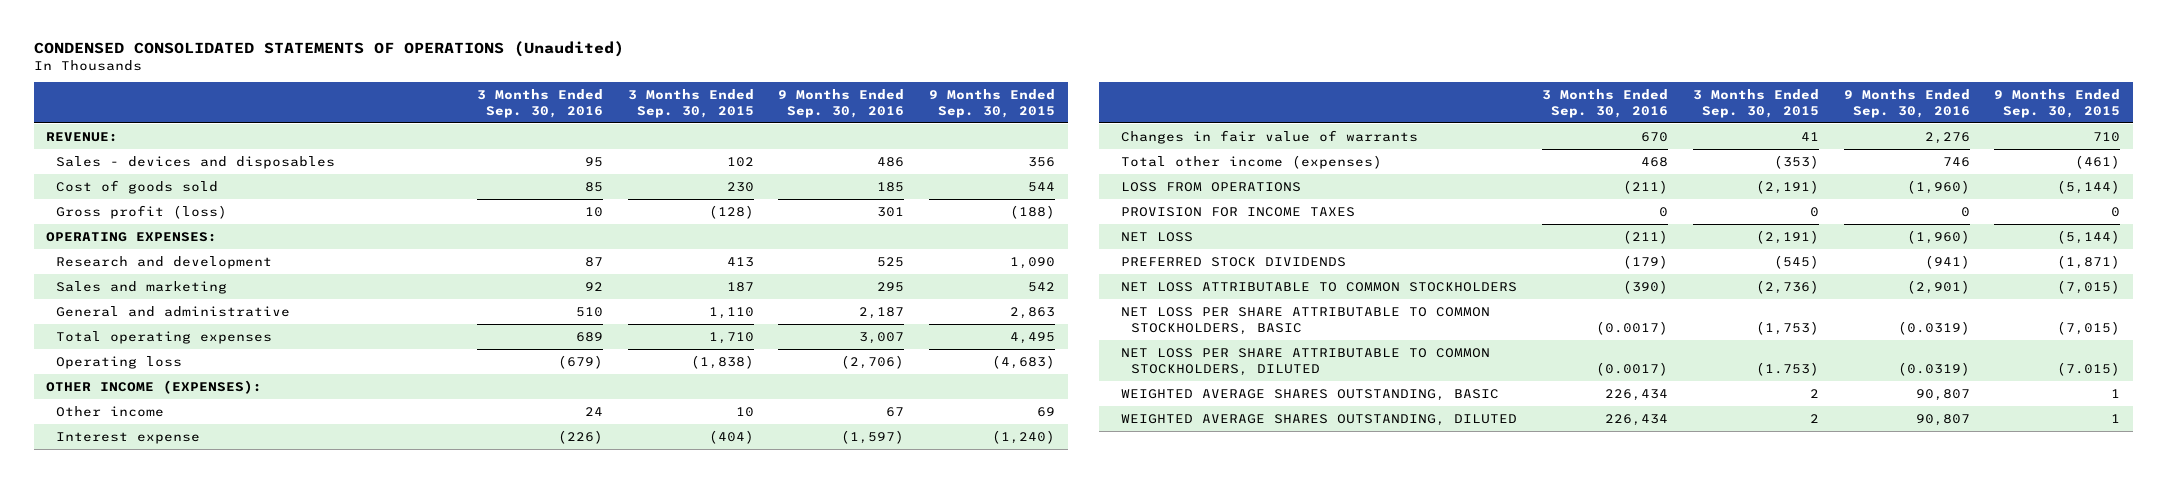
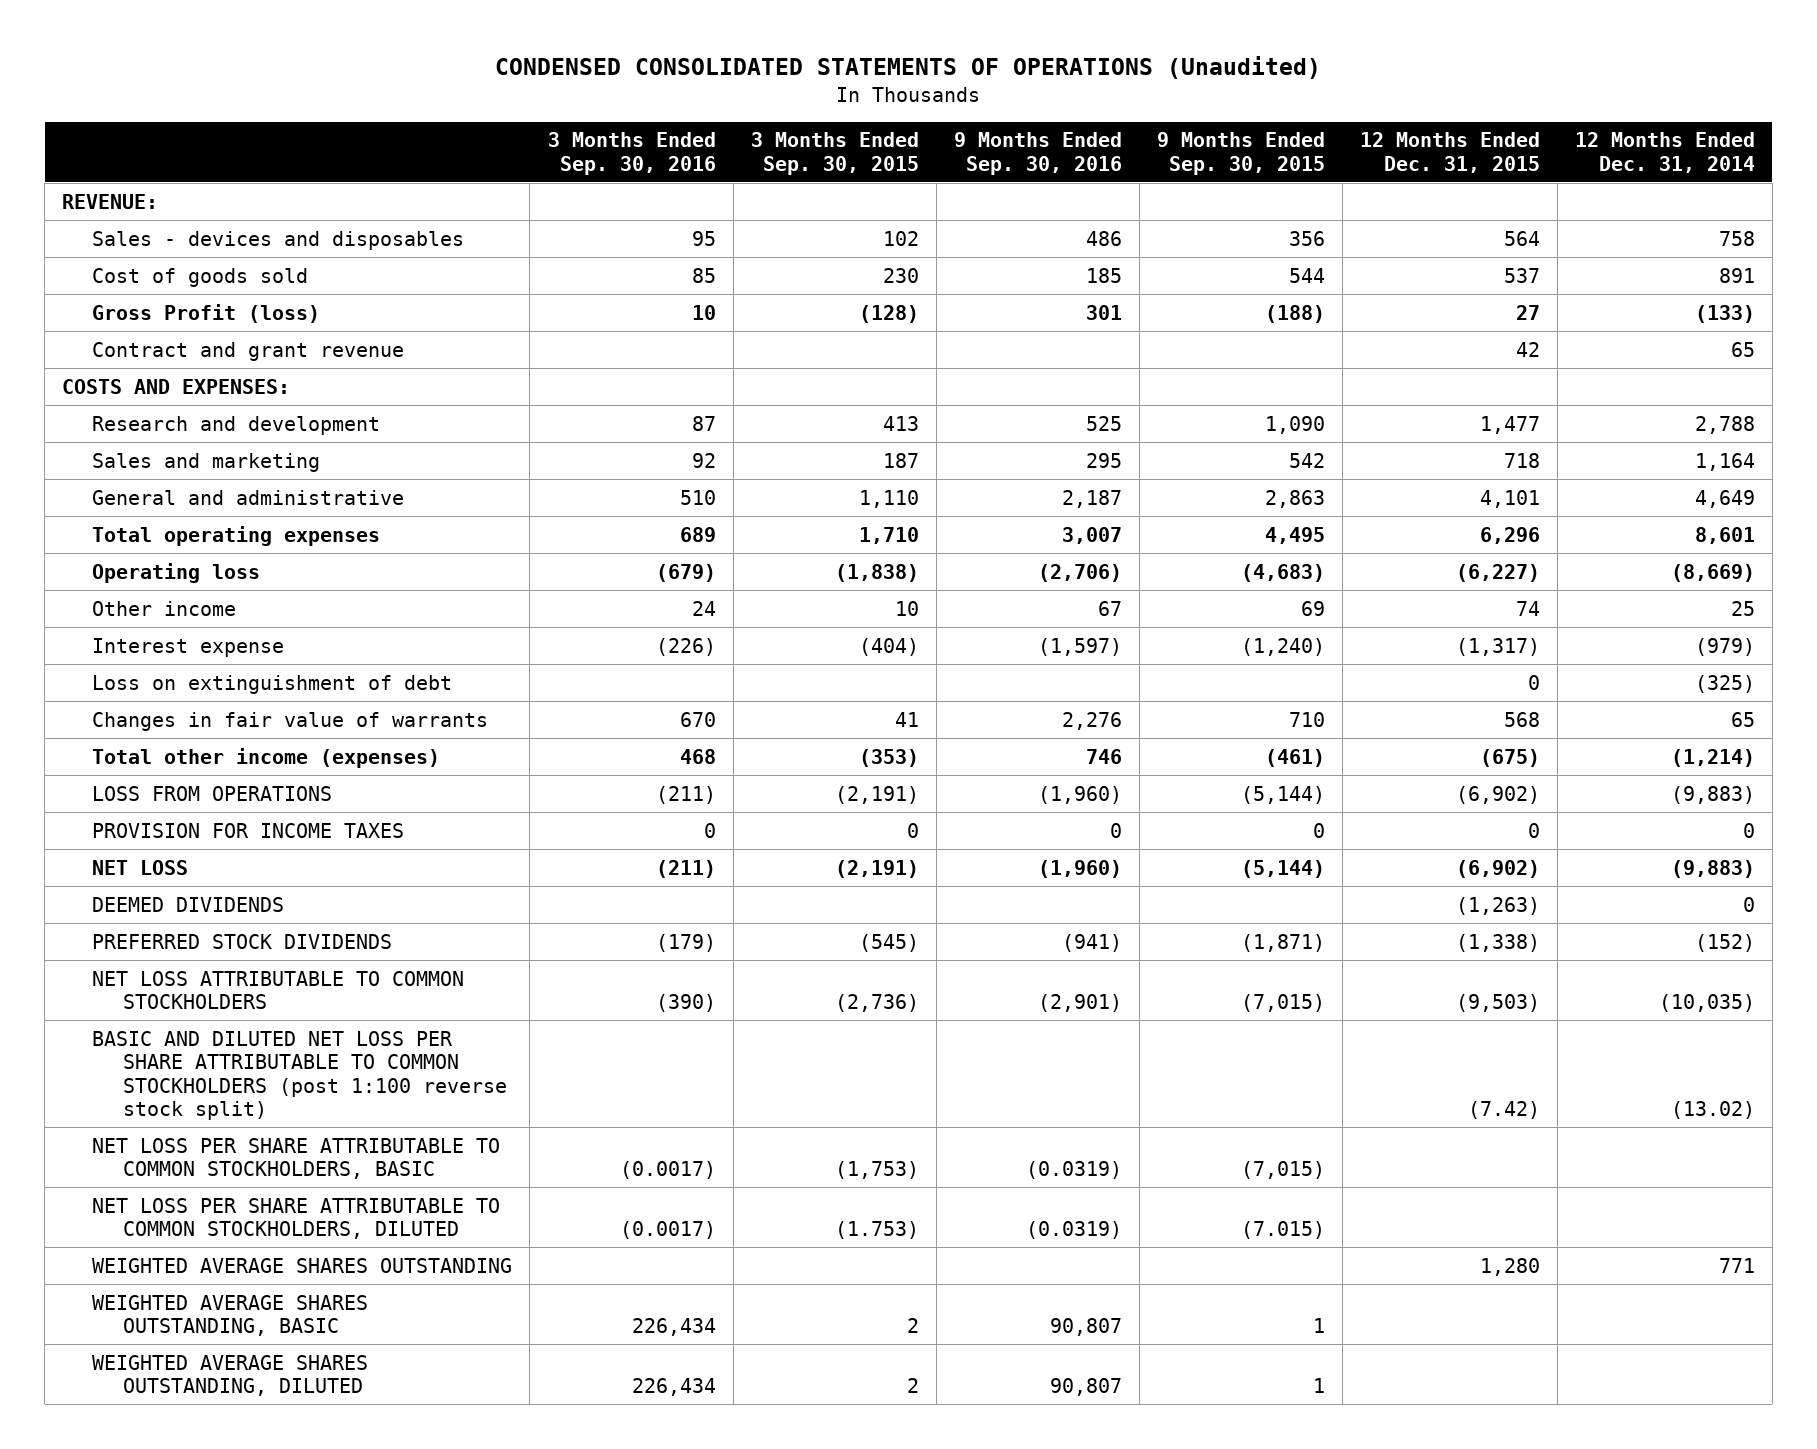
none -> [1359,132,1540,173] 12 Months Ended Dec. 31, 2015
none -> [1574,132,1755,173] 12 Months Ended Dec. 31, 2014
[56,204,228,219] Gross profit (loss) -> [92,303,321,323] Gross Profit (loss)
none -> [92,341,405,361] Contract and grant revenue
[45,231,217,242] OPERATING EXPENSES: -> [62,378,291,394] COSTS AND EXPENSES:
[45,379,262,394] OTHER INCOME (EXPENSES): -> none
none -> [92,674,453,694] Loss on extinguishment of debt
none -> [92,896,285,912] DEEMED DIVIDENDS
none -> [92,1030,507,1120] BASIC AND DILUTED NET LOSS PER SHARE ATTRIBUTABLE TO COMMON STOCKHOLDERS (post 1:100 reverse stock split)
none -> [92,1257,513,1273] WEIGHTED AVERAGE SHARES OUTSTANDING

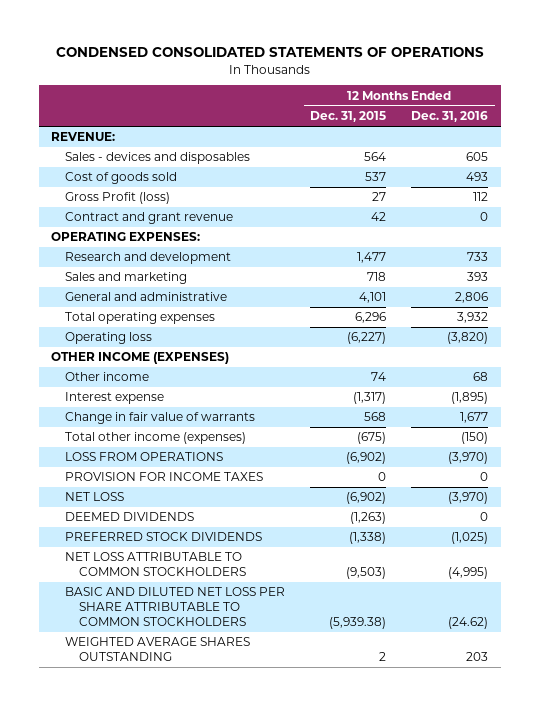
[495,56,1322,80] CONDENSED CONSOLIDATED STATEMENTS OF OPERATIONS (Unaudited) -> [55,47,484,58] CONDENSED CONSOLIDATED STATEMENTS OF OPERATIONS
[547,132,716,175] 3 Months Ended Sep. 30, 2016 -> none
[750,132,919,175] 3 Months Ended Sep. 30, 2015 -> none
[953,132,1122,175] 9 Months Ended Sep. 30, 2016 -> none
[1156,132,1325,175] 9 Months Ended Sep. 30, 2015 -> none
[1574,132,1755,173] 12 Months Ended Dec. 31, 2014 -> none
none -> [411,111,489,123] Dec. 31, 2016
[62,378,291,394] COSTS AND EXPENSES: -> [51,232,201,242] OPERATING EXPENSES:
none -> [51,352,230,365] OTHER INCOME (EXPENSES)
[92,674,453,694] Loss on extinguishment of debt -> none
[92,711,489,731] Changes in fair value of warrants -> [65,412,256,425] Change in fair value of warrants
[92,1137,501,1180] NET LOSS PER SHARE ATTRIBUTABLE TO COMMON STOCKHOLDERS, BASIC -> none
[92,1197,501,1240] NET LOSS PER SHARE ATTRIBUTABLE TO COMMON STOCKHOLDERS, DILUTED -> none
[92,1294,369,1337] WEIGHTED AVERAGE SHARES OUTSTANDING, BASIC -> none
[92,1354,369,1397] WEIGHTED AVERAGE SHARES OUTSTANDING, DILUTED -> none
[92,1030,507,1120] BASIC AND DILUTED NET LOSS PER SHARE ATTRIBUTABLE TO COMMON STOCKHOLDERS (post 1:100 reverse stock split) -> [65,587,286,626] BASIC AND DILUTED NET LOSS PER SHARE ATTRIBUTABLE TO COMMON STOCKHOLDERS
[1467,1100,1540,1119] (7.42) -> [329,616,387,629] (5,939.38)
[1479,1257,1540,1276] 1,280 -> [379,652,387,662] 2

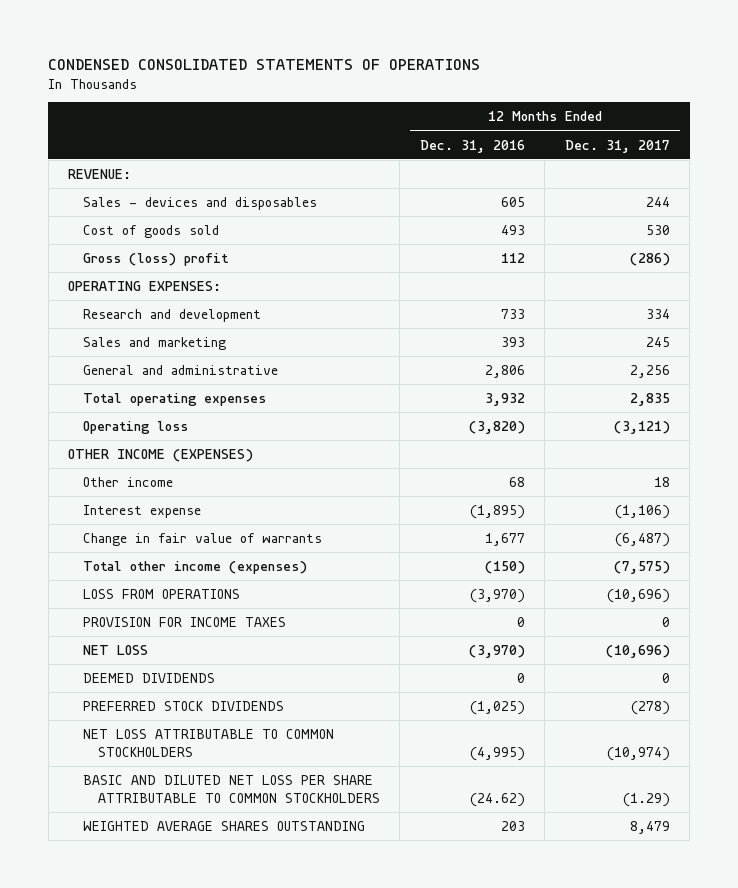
[310,111,387,123] Dec. 31, 2015 -> none
none -> [564,139,670,153] Dec. 31, 2017
[65,212,234,225] Contract and grant revenue -> none
[65,192,171,205] Gross Profit (loss) -> [83,252,230,266] Gross (loss) profit

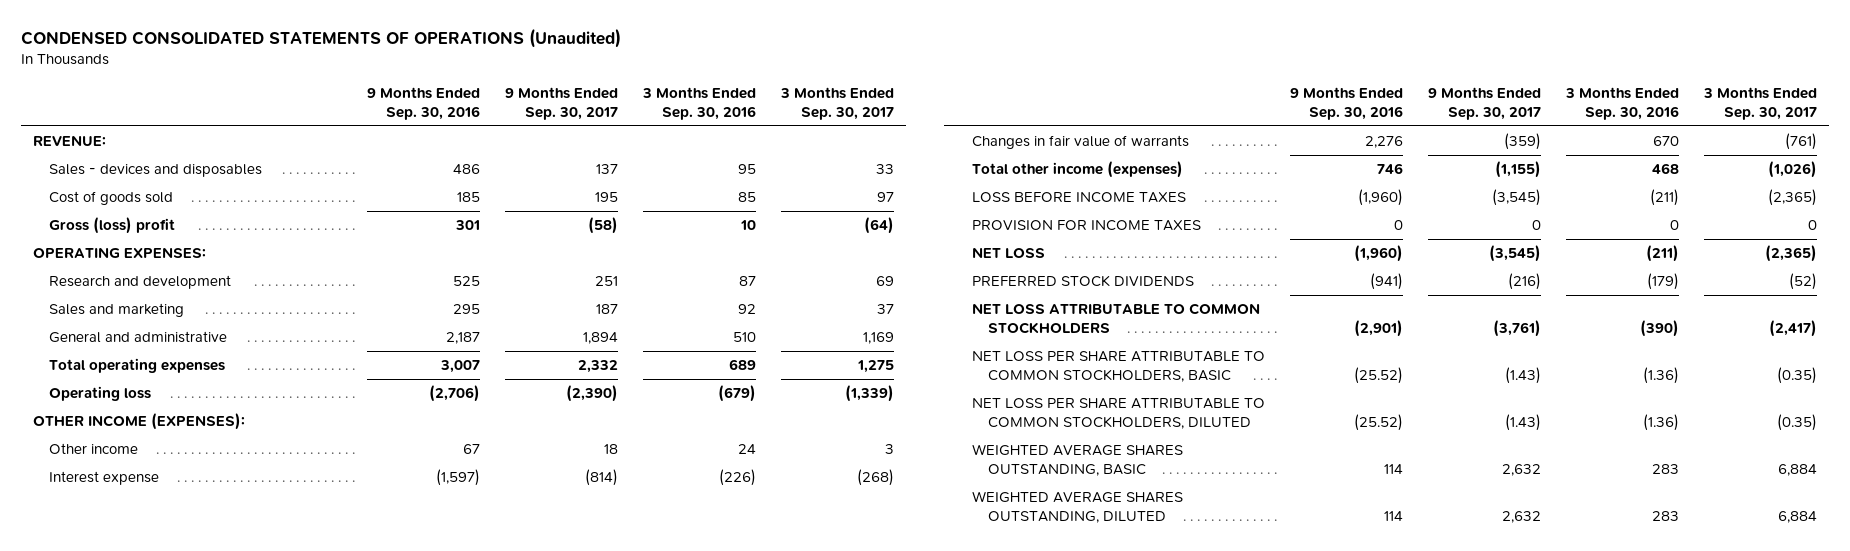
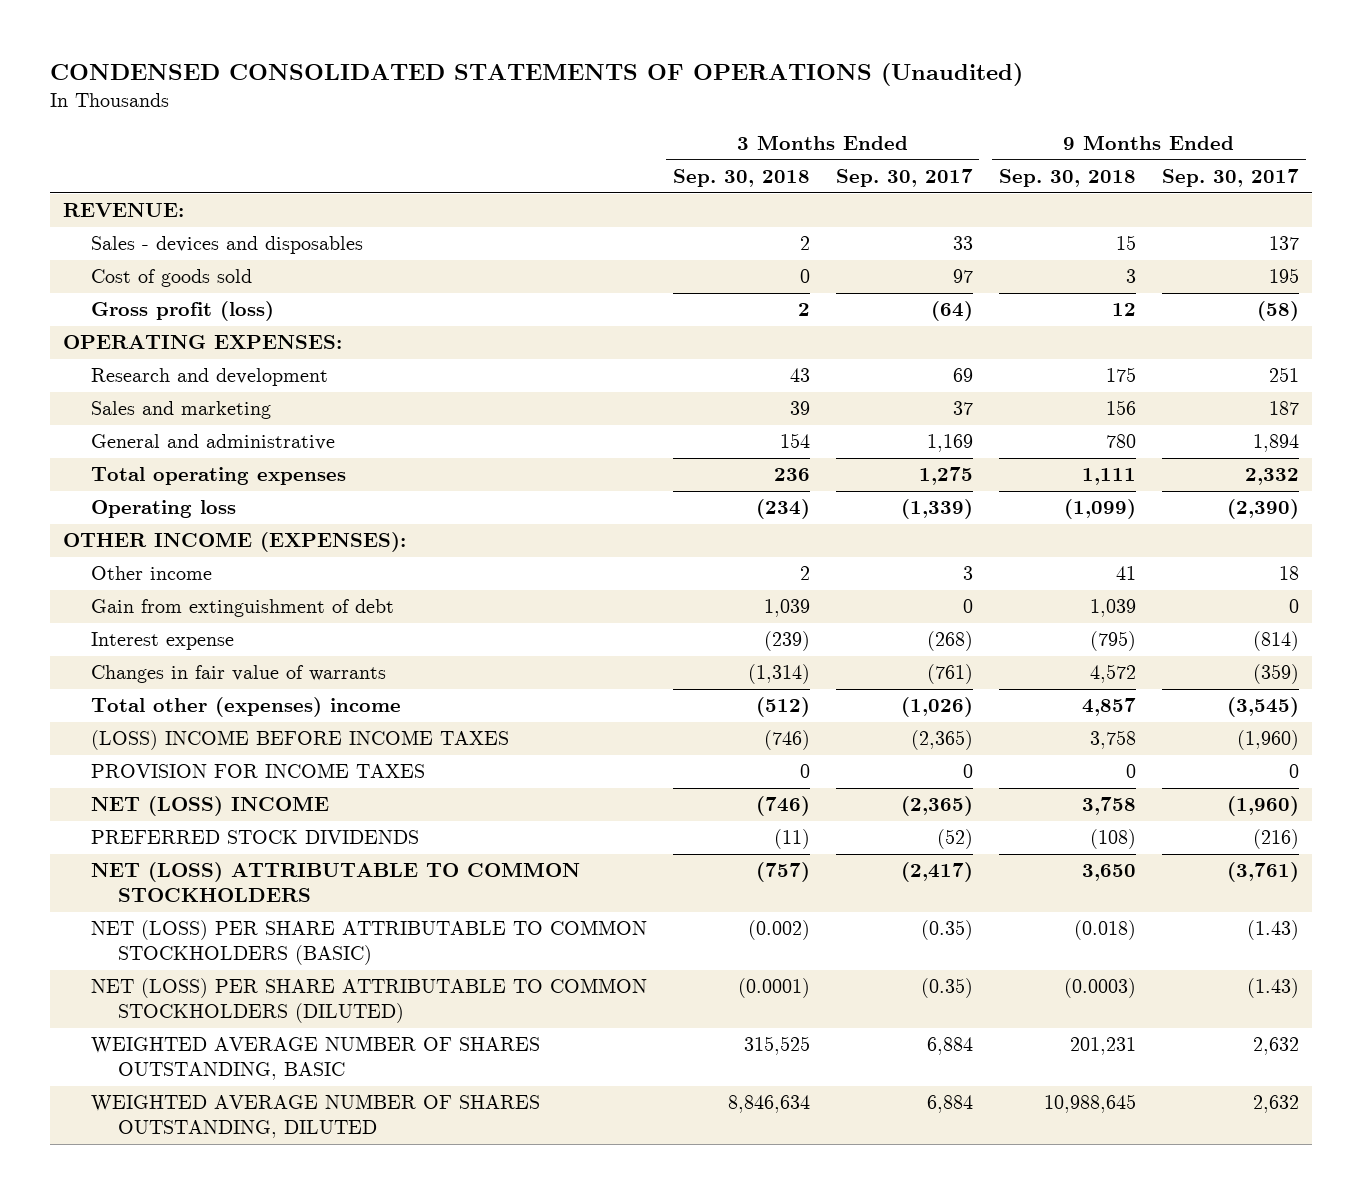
[367,86,481,120] 9 Months Ended Sep. 30, 2016 -> none
[641,86,756,120] 3 Months Ended Sep. 30, 2016 -> none
none -> [672,169,810,188] Sep. 30, 2018
none -> [998,169,1136,188] Sep. 30, 2018
[49,217,176,235] Gross (loss) profit -> [90,301,274,322] Gross profit (loss)
none -> [90,599,394,618] Gain from extinguishment of debt
[971,161,1183,179] Total other income (expenses) -> [90,697,401,718] Total other (expenses) income
[1494,161,1541,179] (1,155) -> [1227,697,1300,718] (3,545)
[971,192,1186,204] LOSS BEFORE INCOME TAXES -> [90,730,509,751] (LOSS) INCOME BEFORE INCOME TAXES
[1491,189,1541,207] (3,545) -> [1237,730,1300,751] (1,960)
[971,248,1045,259] NET LOSS -> [90,796,329,817] NET (LOSS) INCOME
[1488,245,1541,263] (3,545) -> [1227,796,1300,817] (1,960)
[971,303,1260,335] NET LOSS ATTRIBUTABLE TO COMMON STOCKHOLDERS -> [90,862,580,902] NET (LOSS) ATTRIBUTABLE TO COMMON STOCKHOLDERS
[971,351,1265,383] NET LOSS PER SHARE ATTRIBUTABLE TO COMMON STOCKHOLDERS, BASIC -> [90,920,647,965] NET (LOSS) PER SHARE ATTRIBUTABLE TO COMMON STOCKHOLDERS (BASIC)
[971,398,1265,430] NET LOSS PER SHARE ATTRIBUTABLE TO COMMON STOCKHOLDERS, DILUTED -> [90,978,647,1023] NET (LOSS) PER SHARE ATTRIBUTABLE TO COMMON STOCKHOLDERS (DILUTED)
[971,444,1183,477] WEIGHTED AVERAGE SHARES OUTSTANDING, BASIC -> [90,1036,540,1080] WEIGHTED AVERAGE NUMBER OF SHARES OUTSTANDING, BASIC
[971,491,1183,524] WEIGHTED AVERAGE SHARES OUTSTANDING, DILUTED -> [90,1094,540,1138] WEIGHTED AVERAGE NUMBER OF SHARES OUTSTANDING, DILUTED

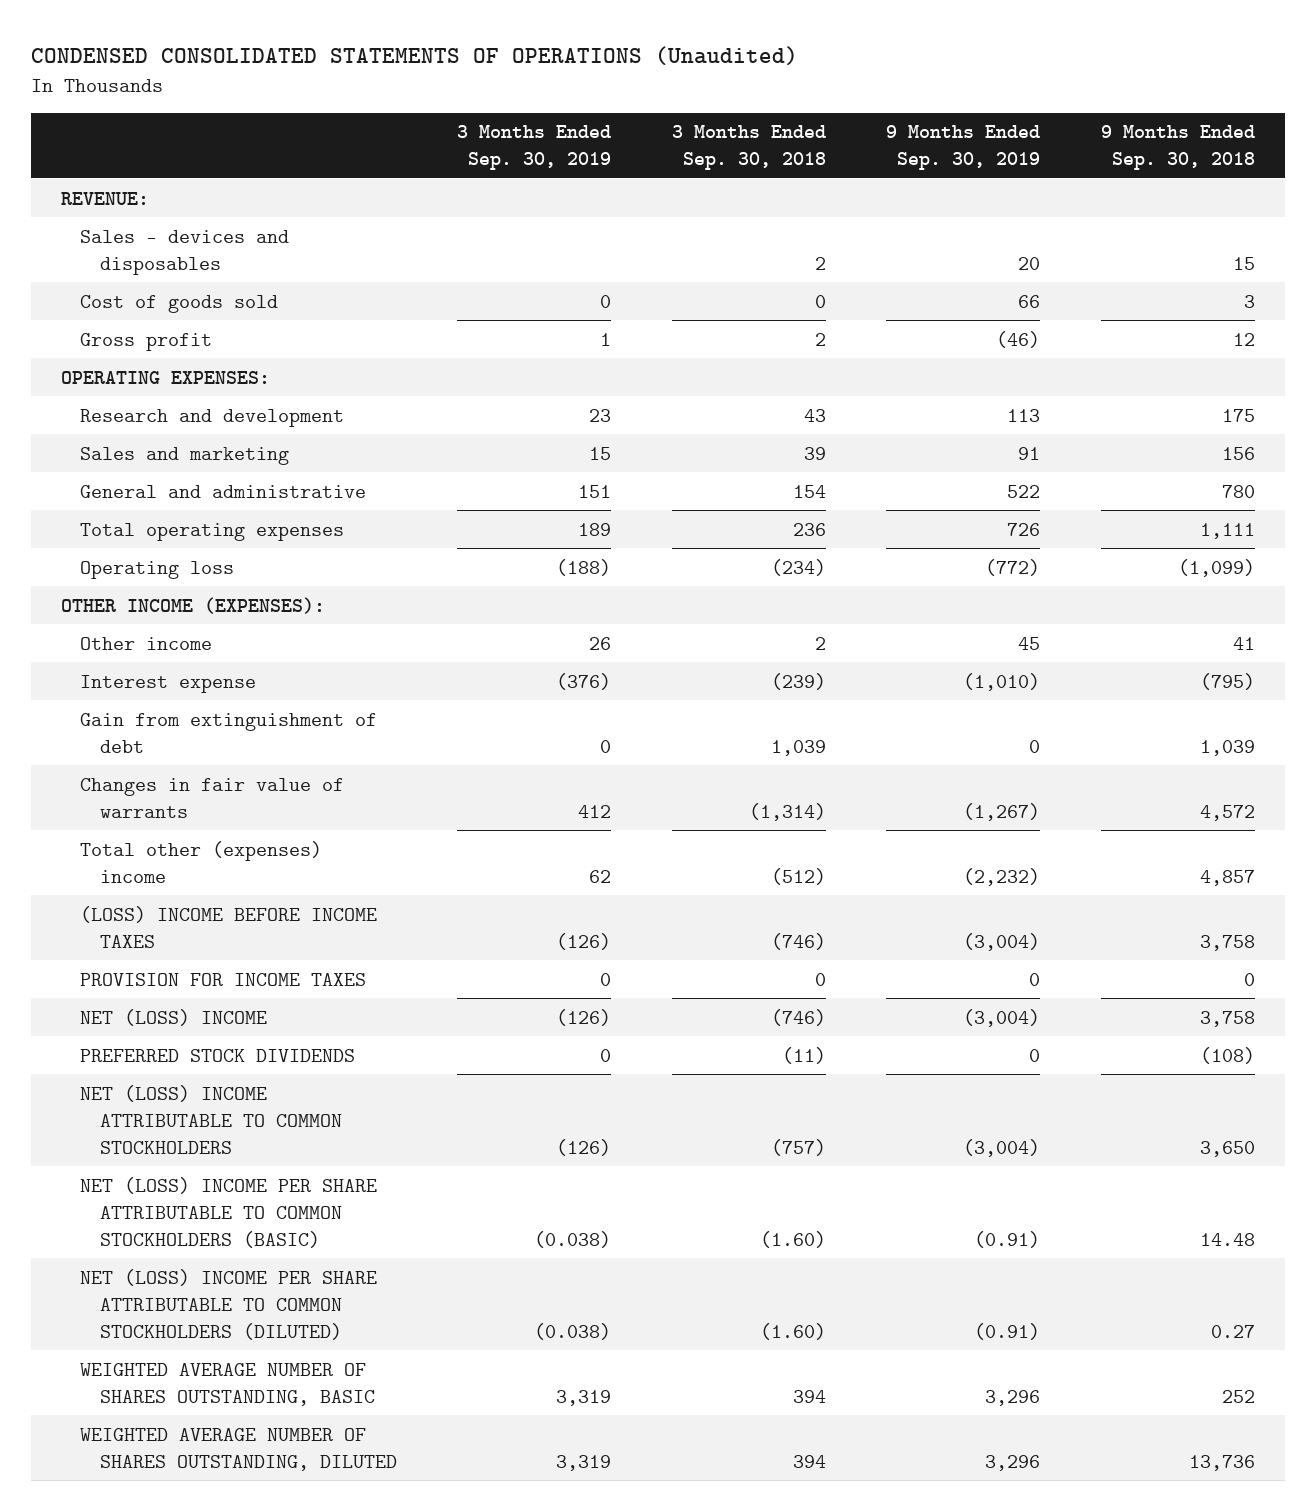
[835,169,973,188] Sep. 30, 2017 -> none
[1162,169,1300,188] Sep. 30, 2017 -> none
none -> [457,125,612,171] 3 Months Ended Sep. 30, 2019
none -> [886,125,1041,171] 9 Months Ended Sep. 30, 2019
[90,301,274,322] Gross profit (loss) -> [80,332,213,351] Gross profit
[90,599,394,618] Gain from extinguishment of debt -> [80,712,378,753] Gain from extinguishment of debt
[90,862,580,902] NET (LOSS) ATTRIBUTABLE TO COMMON STOCKHOLDERS -> [80,1084,342,1154] NET (LOSS) INCOME ATTRIBUTABLE TO COMMON STOCKHOLDERS
[90,920,647,965] NET (LOSS) PER SHARE ATTRIBUTABLE TO COMMON STOCKHOLDERS (BASIC) -> [80,1176,378,1248] NET (LOSS) INCOME PER SHARE ATTRIBUTABLE TO COMMON STOCKHOLDERS (BASIC)
[747,920,810,941] (0.002) -> [759,1230,826,1248] (1.60)
[1073,920,1136,941] (0.018) -> [1199,1232,1255,1246] 14.48
[90,978,647,1023] NET (LOSS) PER SHARE ATTRIBUTABLE TO COMMON STOCKHOLDERS (DILUTED) -> [80,1268,378,1340] NET (LOSS) INCOME PER SHARE ATTRIBUTABLE TO COMMON STOCKHOLDERS (DILUTED)
[737,978,810,999] (0.0001) -> [759,1322,826,1340] (1.60)
[1063,978,1136,999] (0.0003) -> [1210,1324,1255,1338] 0.27
[743,1036,810,1056] 315,525 -> [792,1389,826,1403] 394
[1069,1037,1136,1056] 201,231 -> [1221,1389,1255,1403] 252
[727,1095,810,1114] 8,846,634 -> [792,1454,826,1468] 394
[1043,1094,1136,1114] 10,988,645 -> [1188,1454,1255,1471] 13,736

